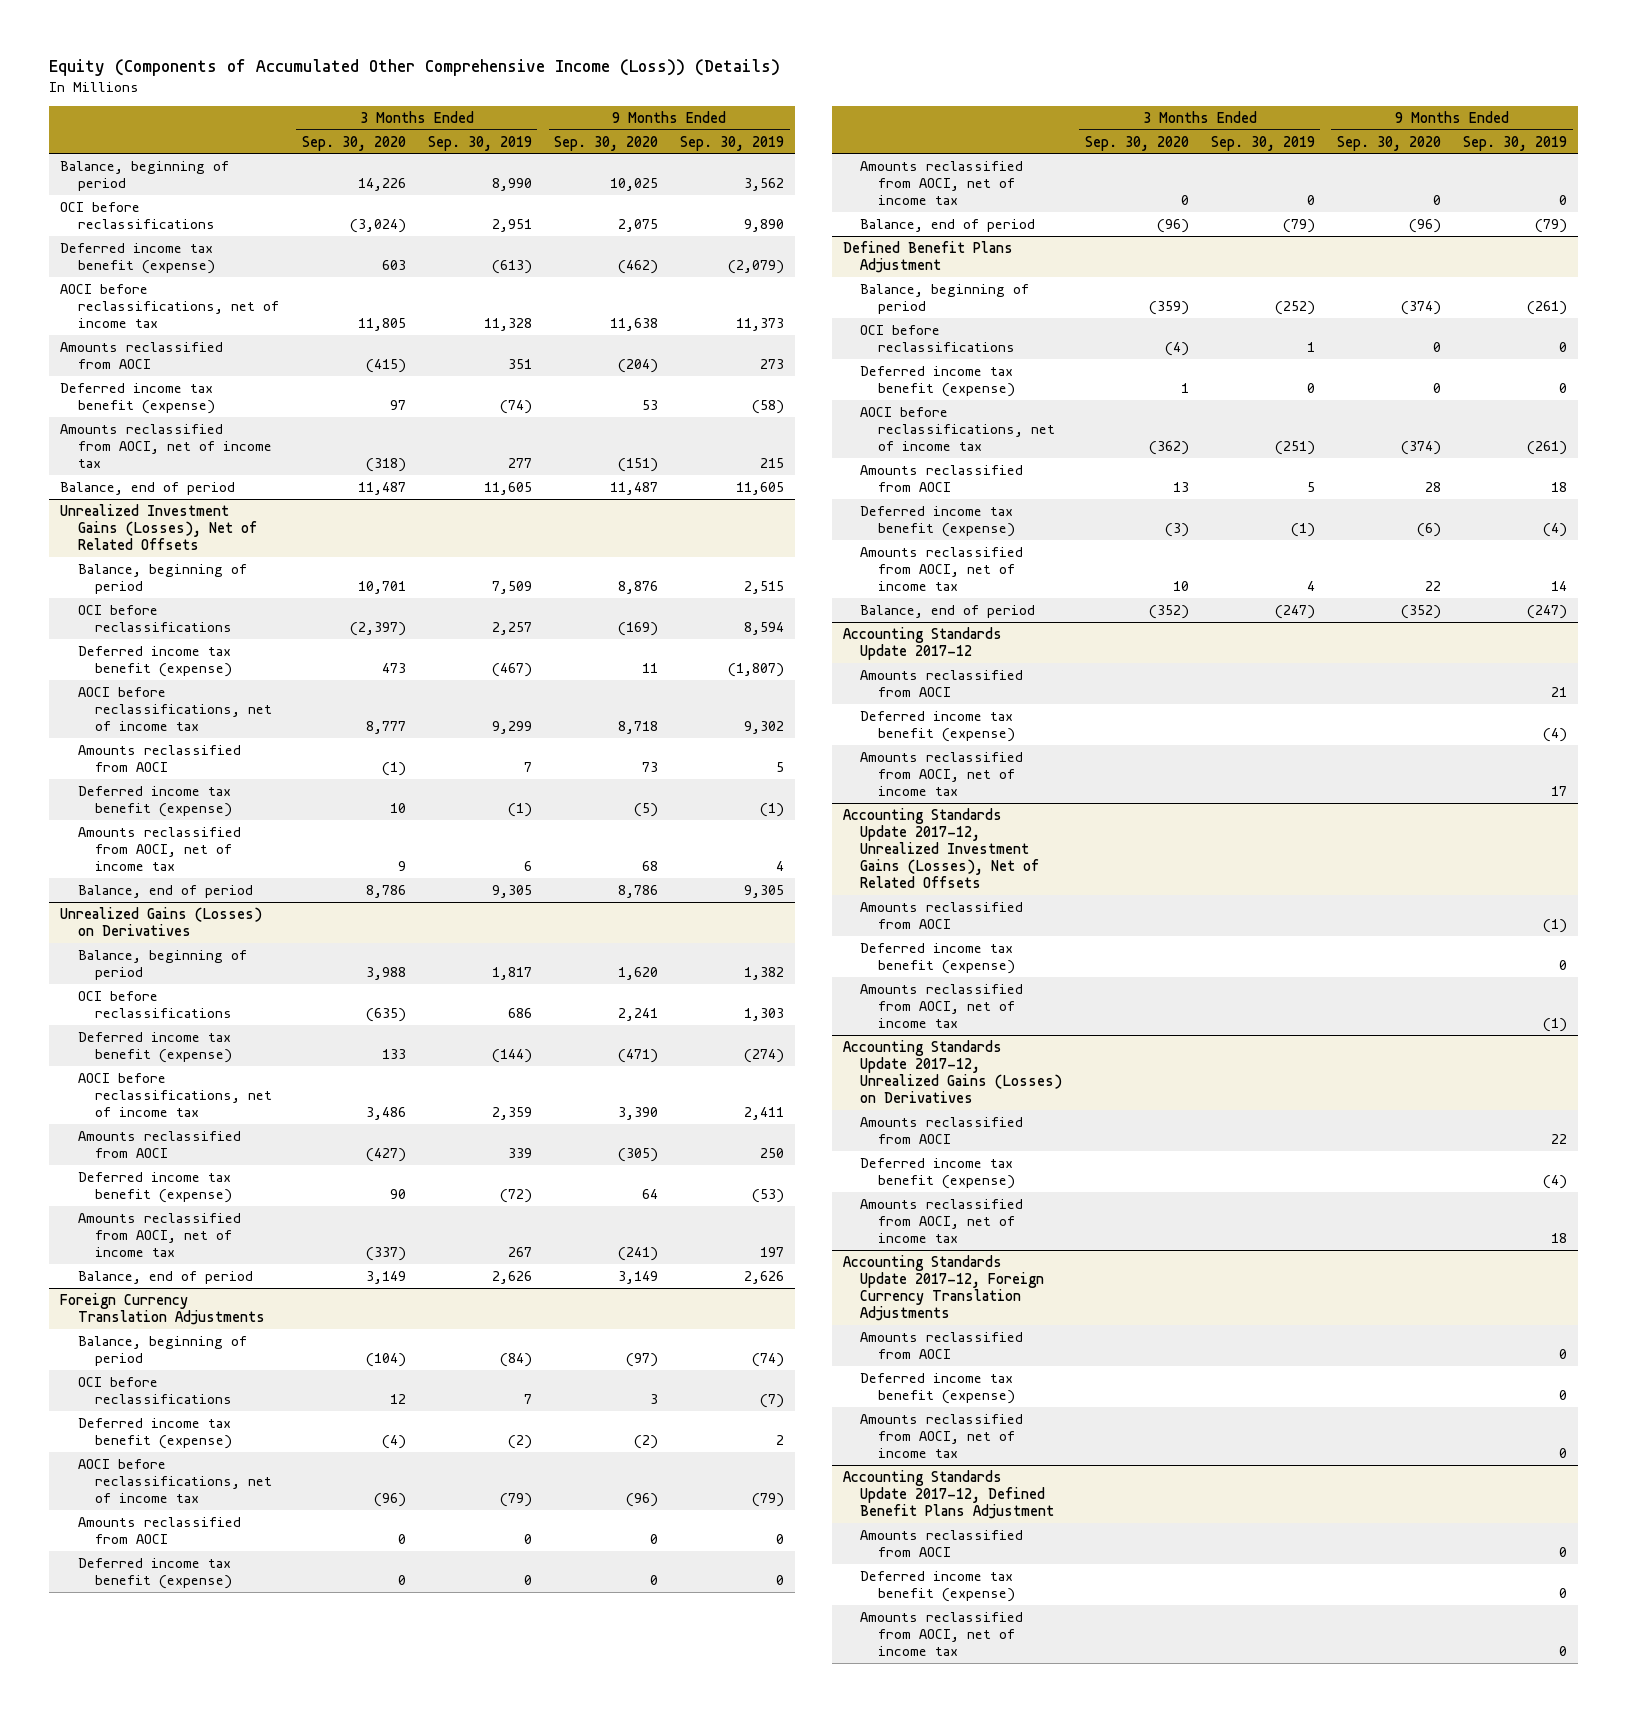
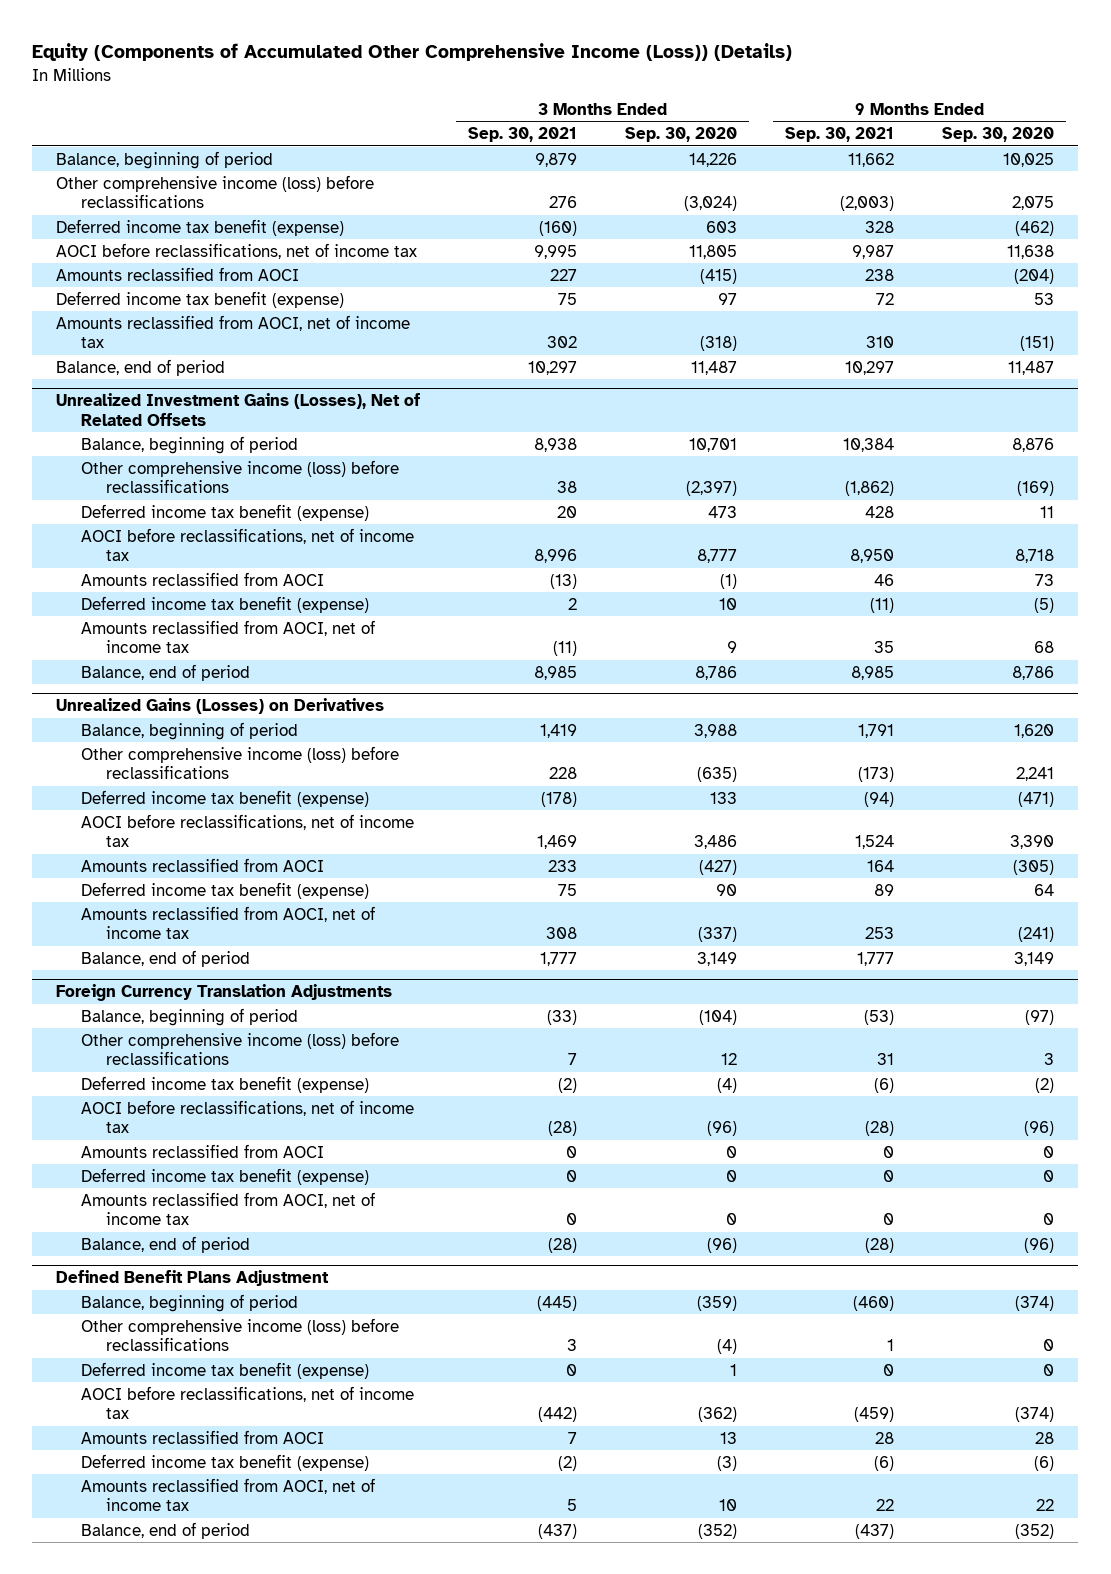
[427,135,532,151] Sep. 30, 2019 -> none
[680,135,785,151] Sep. 30, 2019 -> none
none -> [468,127,578,143] Sep. 30, 2021
none -> [785,127,895,143] Sep. 30, 2021
[60,201,215,229] OCI before reclassifications -> [56,174,375,209] Other comprehensive income (loss) before reclassifications
[77,604,232,632] OCI before reclassifications -> [81,459,400,494] Other comprehensive income (loss) before reclassifications
[77,990,232,1018] OCI before reclassifications -> [81,745,400,780] Other comprehensive income (loss) before reclassifications
[77,1376,232,1404] OCI before reclassifications -> [81,1031,400,1066] Other comprehensive income (loss) before reclassifications
[860,324,1015,352] OCI before reclassifications -> [81,1317,400,1352] Other comprehensive income (loss) before reclassifications
[843,626,1003,660] Accounting Standards Update 2017-12 -> none
[860,669,1024,697] Amounts reclassified from AOCI -> none
[860,710,1015,742] Deferred income tax benefit (expense) -> none
[860,751,1024,797] Amounts reclassified from AOCI, net of income tax -> none
[843,807,1040,889] Accounting Standards Update 2017-12, Unrealized Investment Gains (Losses), Net of Related Offsets -> none
[860,901,1024,929] Amounts reclassified from AOCI -> none
[860,942,1015,974] Deferred income tax benefit (expense) -> none
[860,983,1024,1029] Amounts reclassified from AOCI, net of income tax -> none
[843,1039,1063,1104] Accounting Standards Update 2017-12, Unrealized Gains (Losses) on Derivatives -> none
[860,1116,1024,1144] Amounts reclassified from AOCI -> none
[860,1157,1015,1189] Deferred income tax benefit (expense) -> none
[860,1198,1024,1244] Amounts reclassified from AOCI, net of income tax -> none
[843,1254,1045,1322] Accounting Standards Update 2017-12, Foreign Currency Translation Adjustments -> none
[860,1331,1024,1359] Amounts reclassified from AOCI -> none
[860,1372,1015,1404] Deferred income tax benefit (expense) -> none
[860,1413,1024,1459] Amounts reclassified from AOCI, net of income tax -> none
[843,1469,1055,1520] Accounting Standards Update 2017-12, Defined Benefit Plans Adjustment -> none
[860,1529,1024,1557] Amounts reclassified from AOCI -> none
[860,1570,1015,1602] Deferred income tax benefit (expense) -> none
[860,1611,1024,1657] Amounts reclassified from AOCI, net of income tax -> none

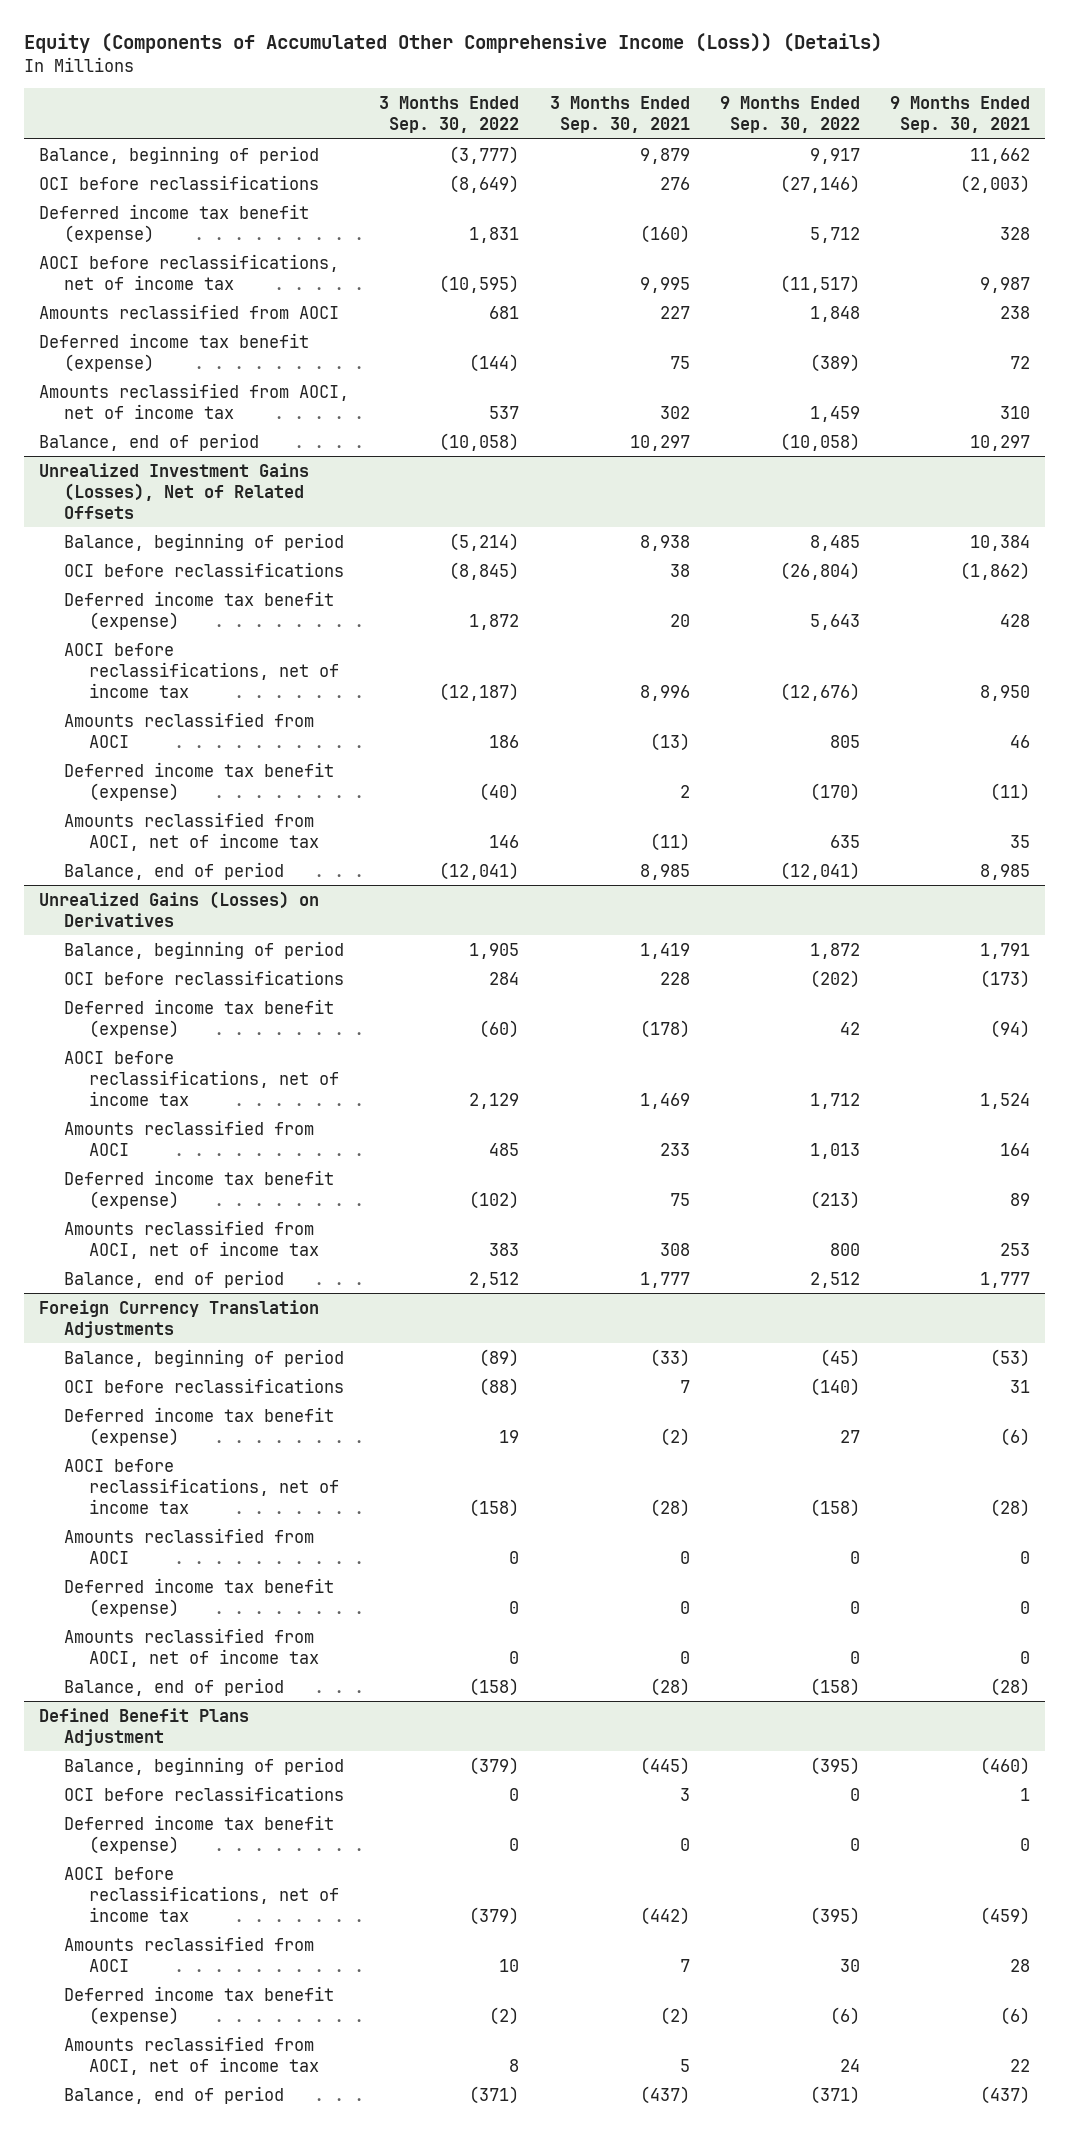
[625,127,738,143] Sep. 30, 2020 -> none
[942,127,1055,143] Sep. 30, 2020 -> none
none -> [379,96,520,134] 3 Months Ended Sep. 30, 2022
none -> [719,96,860,134] 9 Months Ended Sep. 30, 2022
[56,174,375,209] Other comprehensive income (loss) before reclassifications -> [38,174,319,190] OCI before reclassifications
[81,459,400,494] Other comprehensive income (loss) before reclassifications -> [64,561,345,577] OCI before reclassifications
[81,745,400,780] Other comprehensive income (loss) before reclassifications -> [64,969,345,985] OCI before reclassifications
[81,1031,400,1066] Other comprehensive income (loss) before reclassifications -> [64,1377,345,1393] OCI before reclassifications
[81,1317,400,1352] Other comprehensive income (loss) before reclassifications -> [64,1785,345,1801] OCI before reclassifications

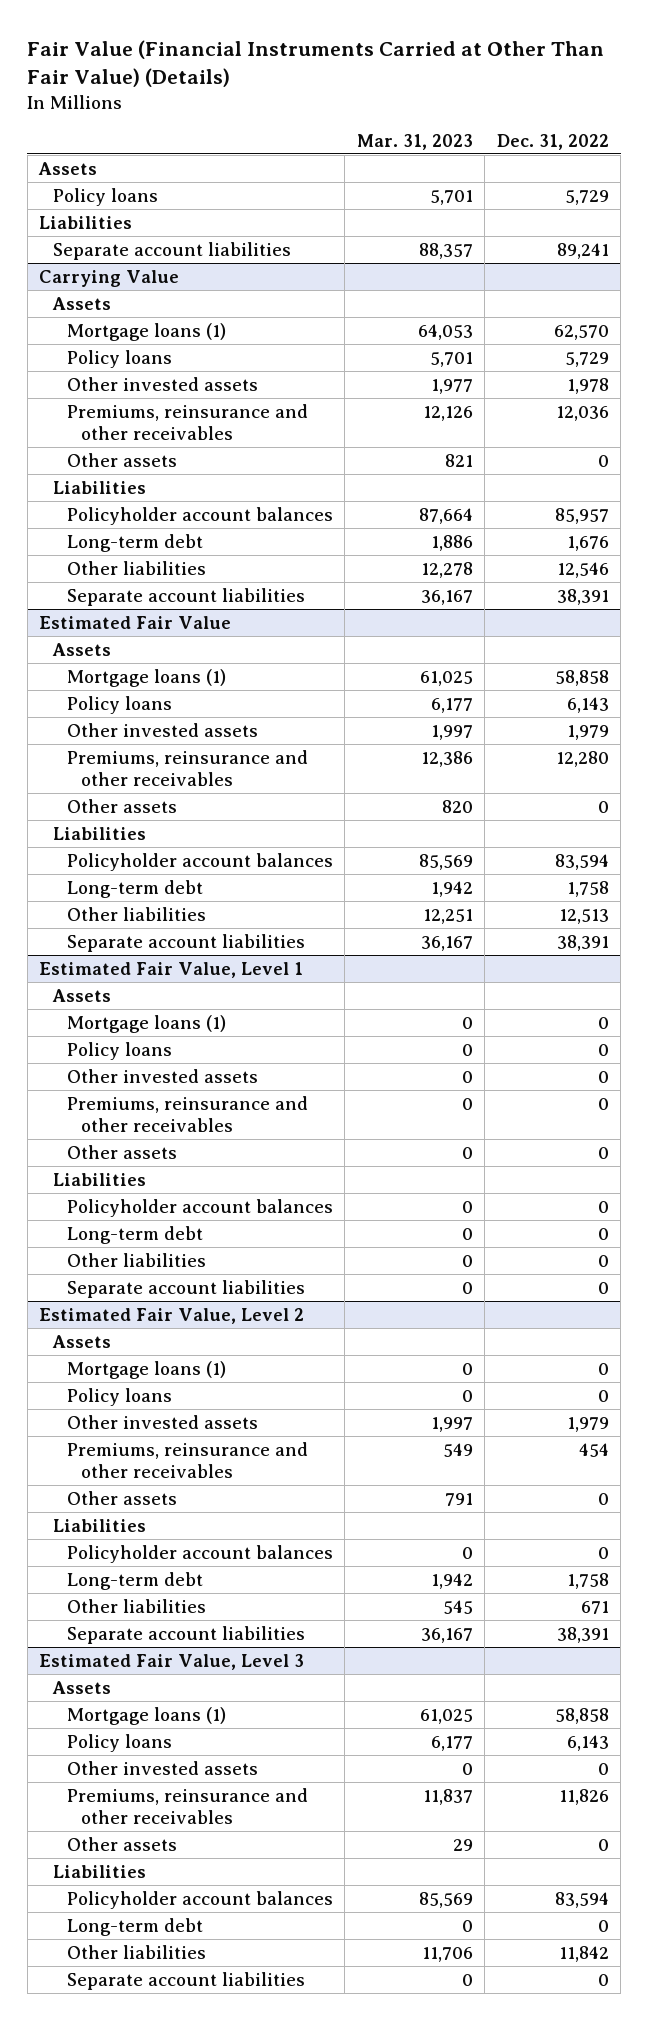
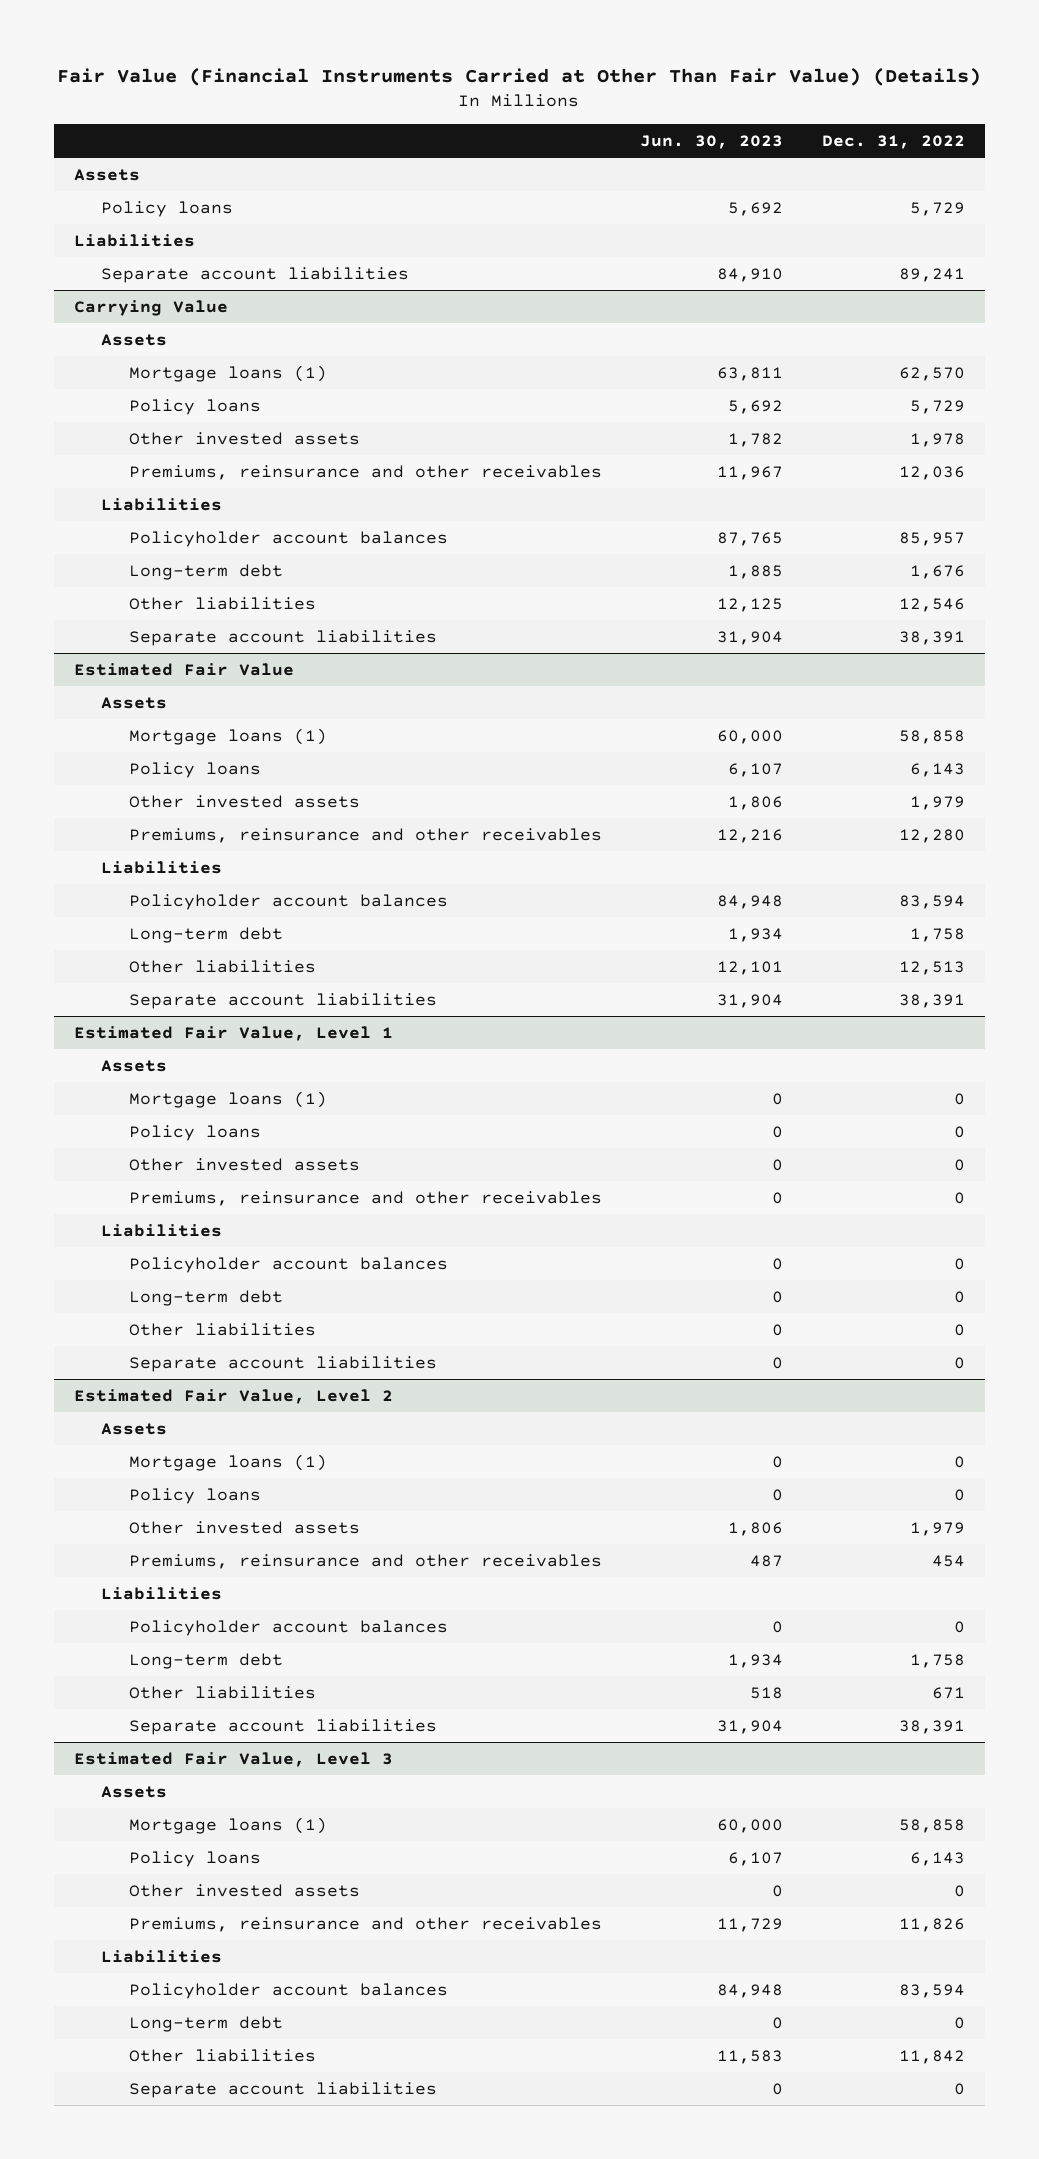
[356,133,473,150] Mar. 31, 2023 -> none
none -> [640,134,784,149] Jun. 30, 2023
[67,452,178,467] Other assets -> none
[67,798,178,813] Other assets -> none
[67,1144,178,1159] Other assets -> none
[67,1490,178,1505] Other assets -> none
[67,1836,178,1851] Other assets -> none

